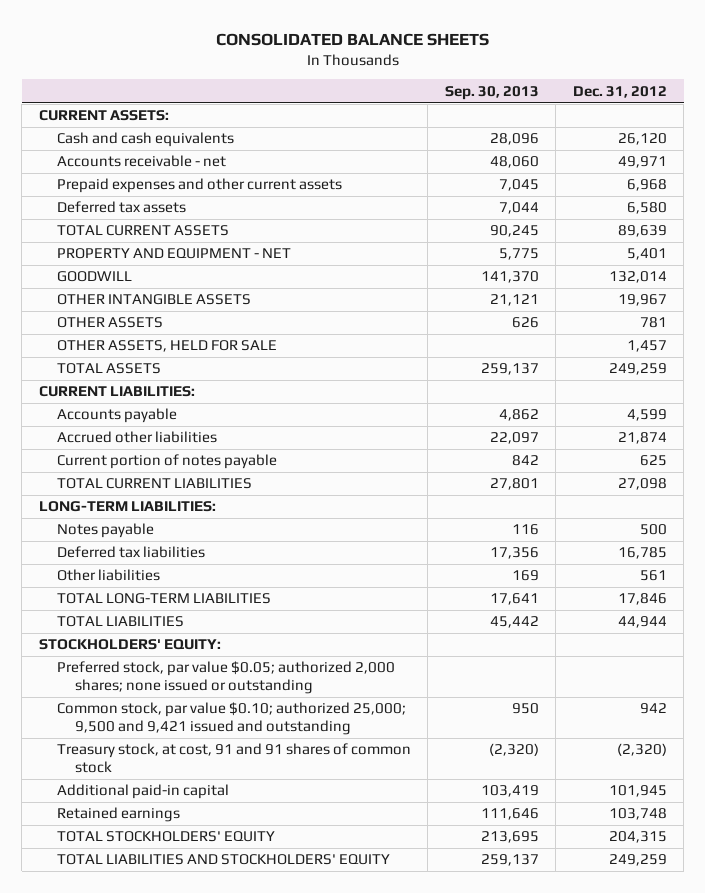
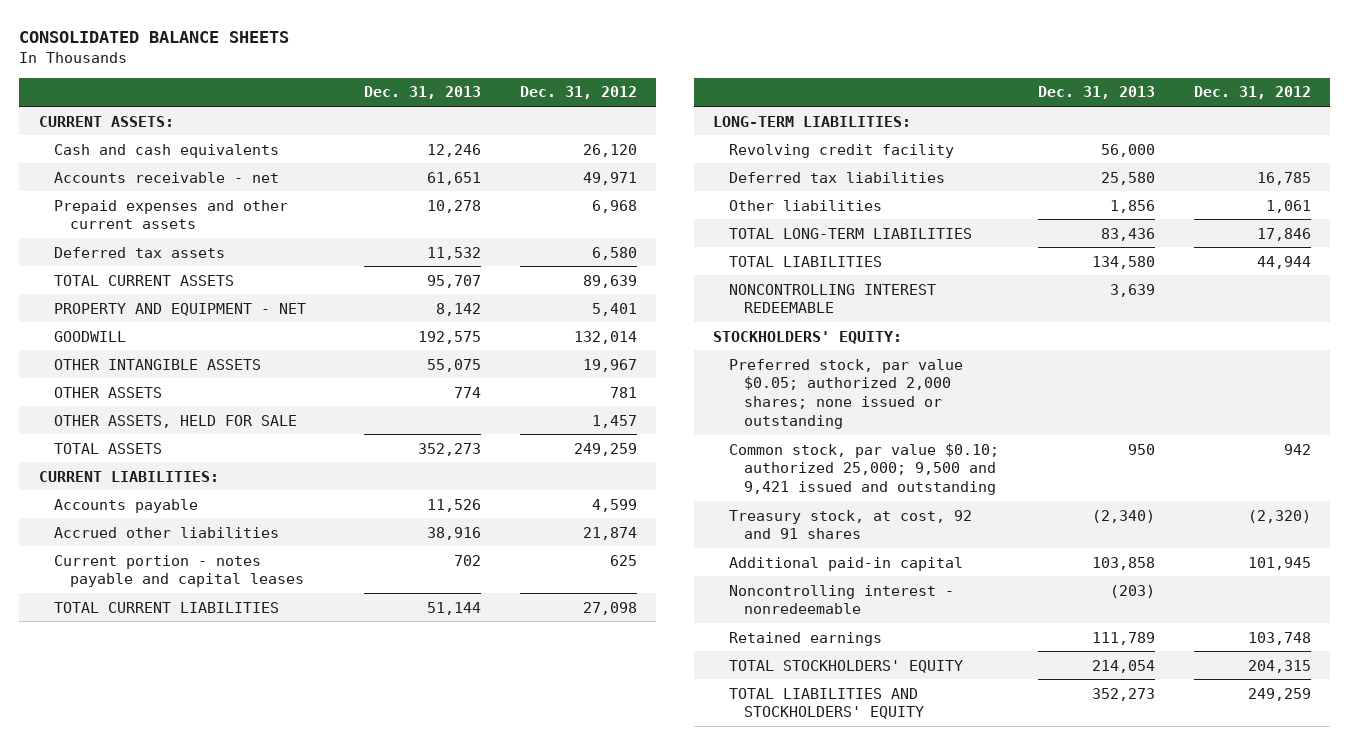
[444,85,539,100] Sep. 30, 2013 -> none
none -> [363,86,481,100] Dec. 31, 2013
[56,454,277,470] Current portion of notes payable -> [54,554,304,588] Current portion - notes payable and capital leases
[56,523,154,539] Notes payable -> none
none -> [728,143,954,158] Revolving credit facility
[639,570,667,582] 561 -> [1265,199,1311,213] 1,061
none -> [728,283,936,314] NONCONTROLLING INTEREST REDEEMABLE
[56,743,411,774] Treasury stock, at cost, 91 and 91 shares of common stock -> [728,509,972,540] Treasury stock, at cost, 92 and 91 shares
none -> [728,584,954,615] Noncontrolling interest - nonredeemable

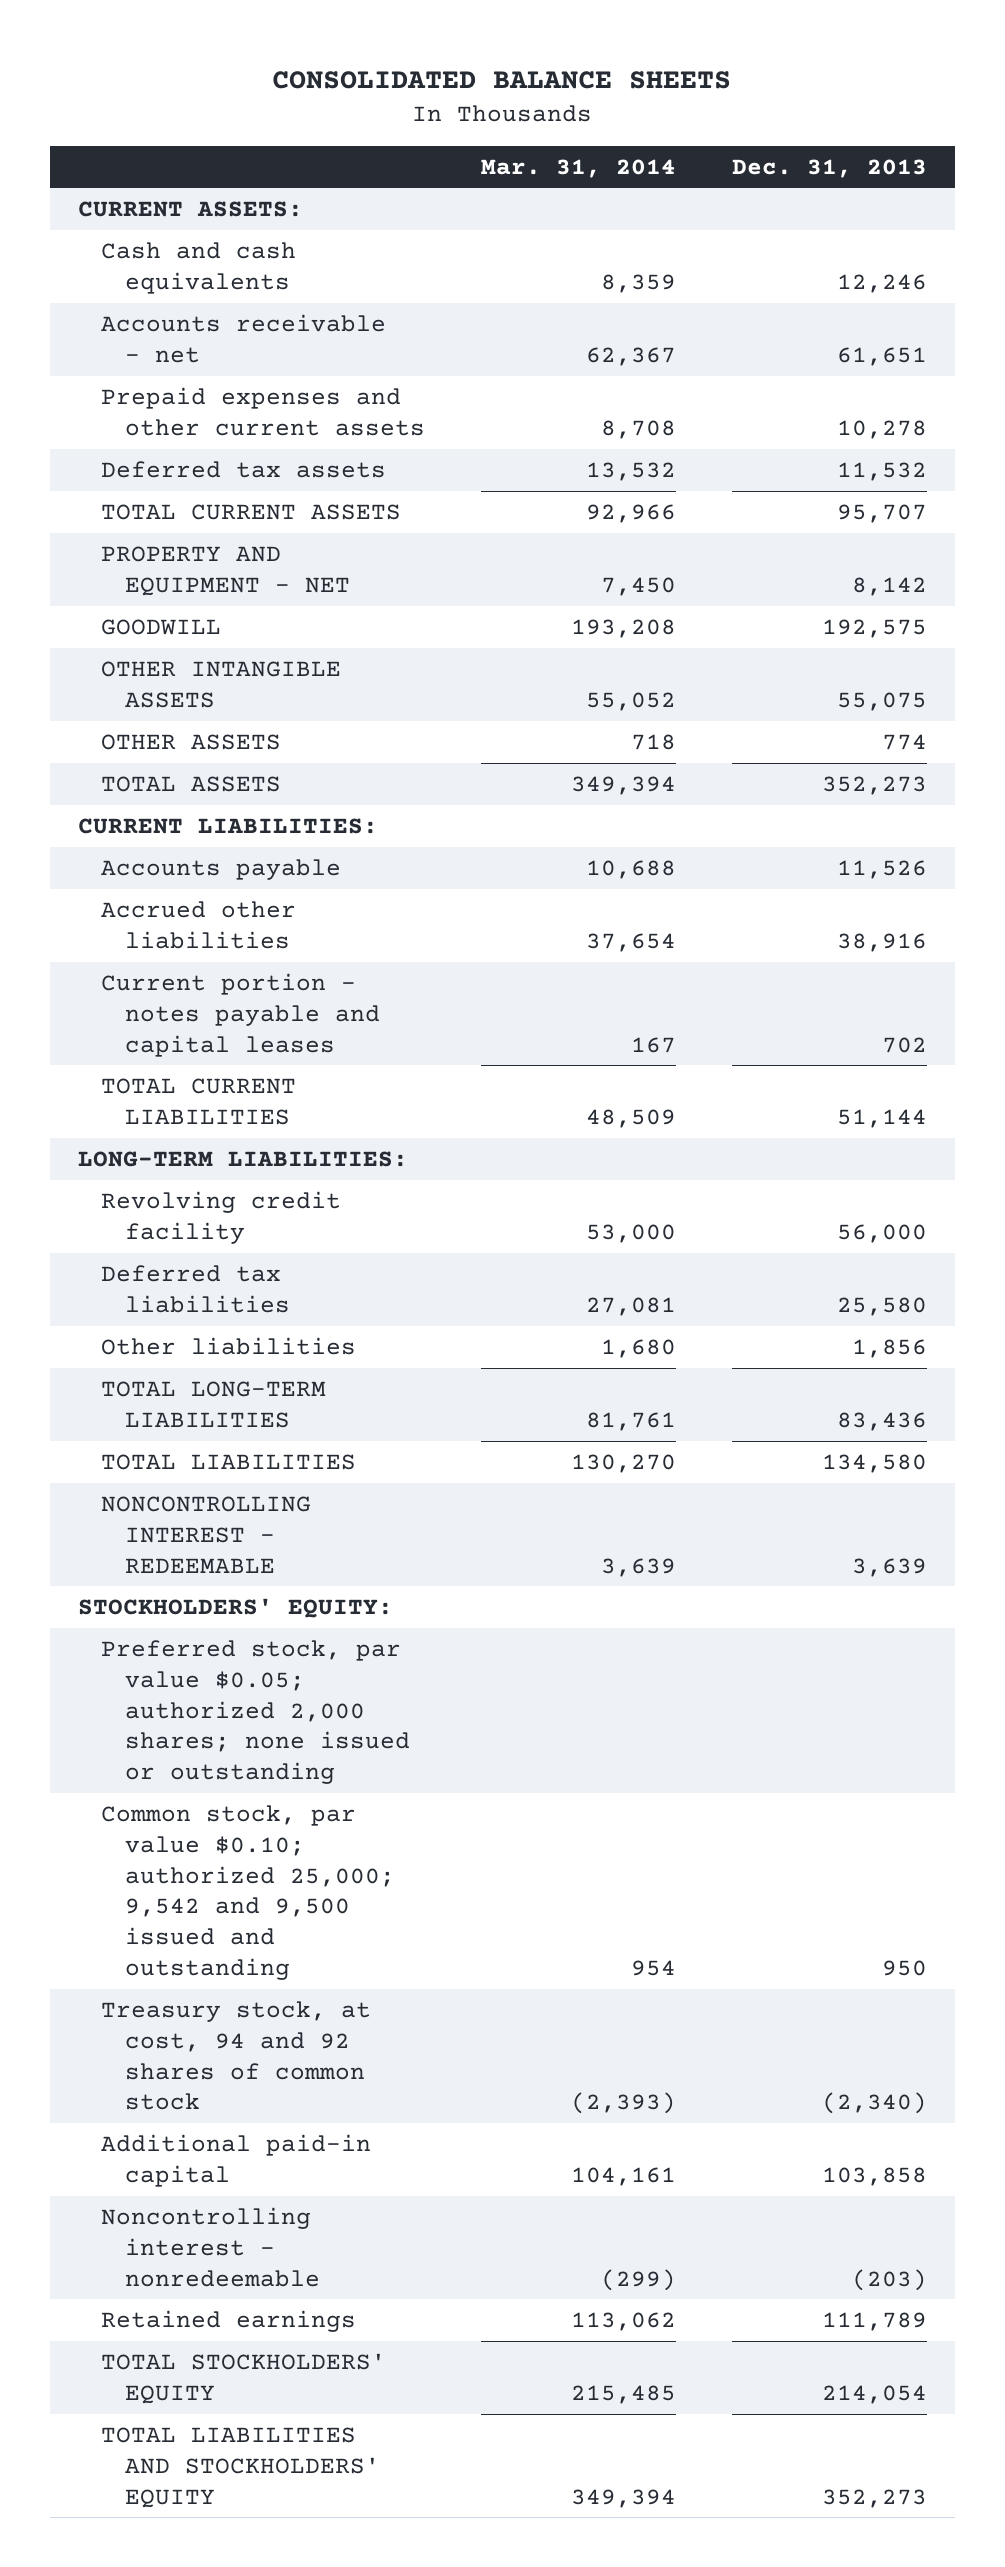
[519,86,637,100] Dec. 31, 2012 -> none
none -> [480,158,676,178] Mar. 31, 2014
[54,414,298,428] OTHER ASSETS, HELD FOR SALE -> none
[728,283,936,314] NONCONTROLLING INTEREST REDEEMABLE -> [101,1496,312,1573] NONCONTROLLING INTEREST - REDEEMABLE
[728,442,999,496] Common stock, par value $0.10; authorized 25,000; 9,500 and 9,421 issued and outstanding -> [101,1805,395,1980] Common stock, par value $0.10; authorized 25,000; 9,542 and 9,500 issued and outstanding
[728,509,972,540] Treasury stock, at cost, 92 and 91 shares -> [101,2001,372,2111] Treasury stock, at cost, 94 and 92 shares of common stock

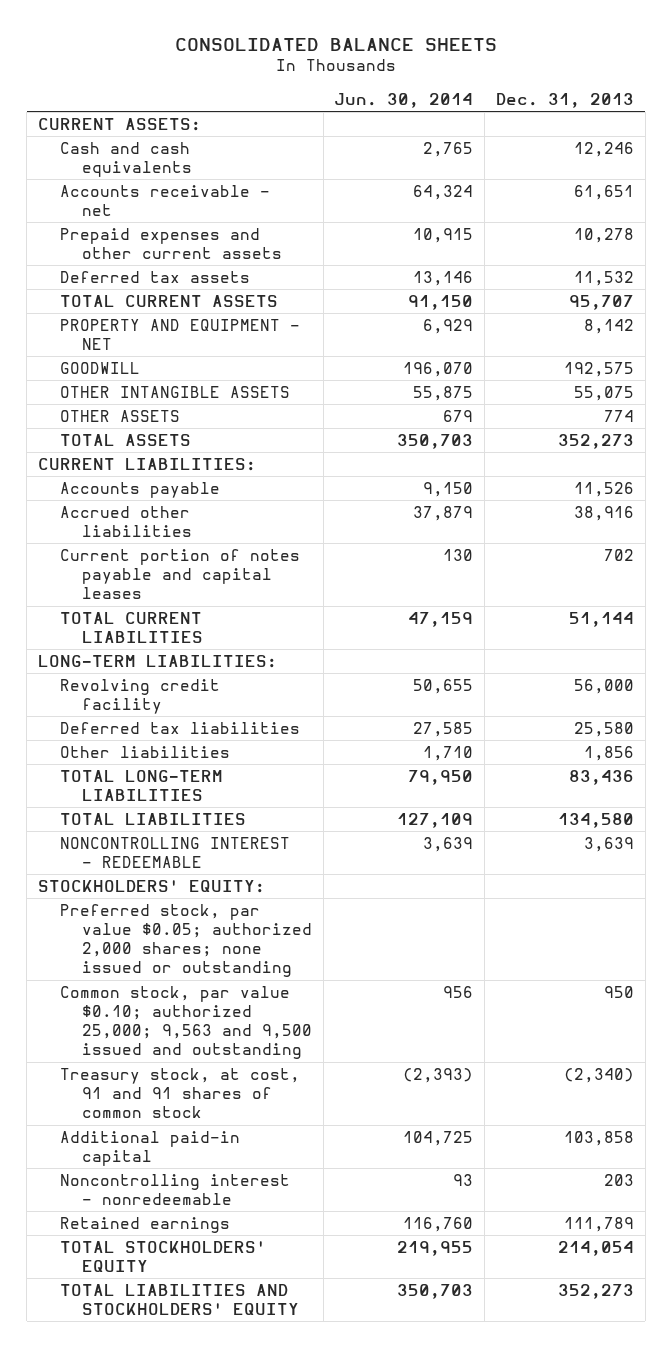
[480,158,676,178] Mar. 31, 2014 -> none
none -> [334,92,474,108] Jun. 30, 2014
[101,973,380,1057] Current portion - notes payable and capital leases -> [59,548,300,600] Current portion of notes payable and capital leases
[101,1805,395,1980] Common stock, par value $0.10; authorized 25,000; 9,542 and 9,500 issued and outstanding -> [59,985,312,1060] Common stock, par value $0.10; authorized 25,000; 9,563 and 9,500 issued and outstanding
[101,2001,372,2111] Treasury stock, at cost, 94 and 92 shares of common stock -> [59,1067,300,1119] Treasury stock, at cost, 91 and 91 shares of common stock
[851,2268,927,2291] (203) -> [604,1173,635,1186] 203

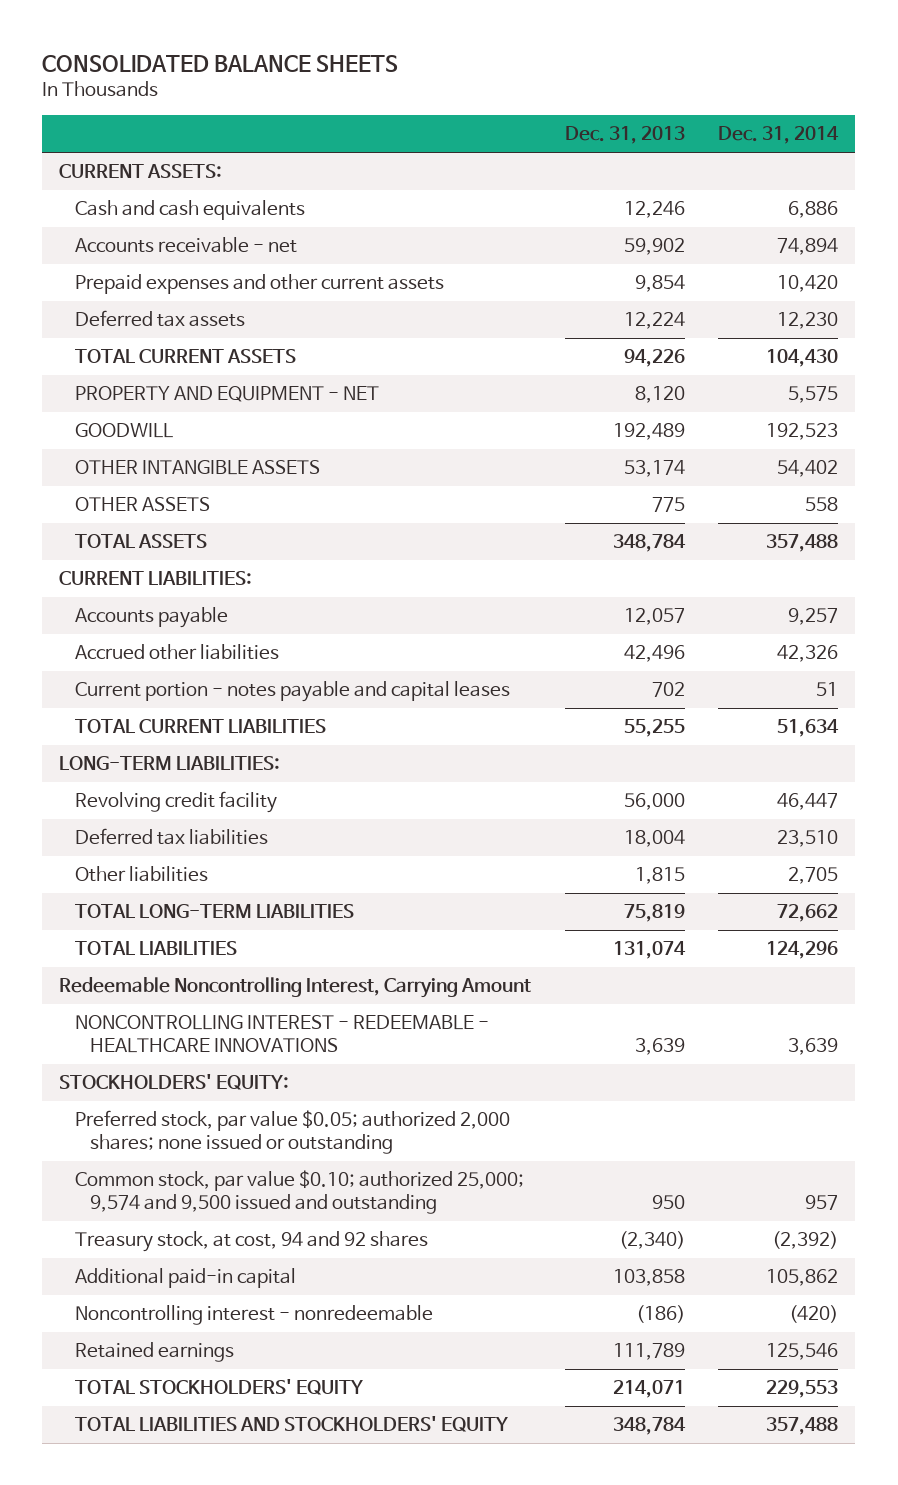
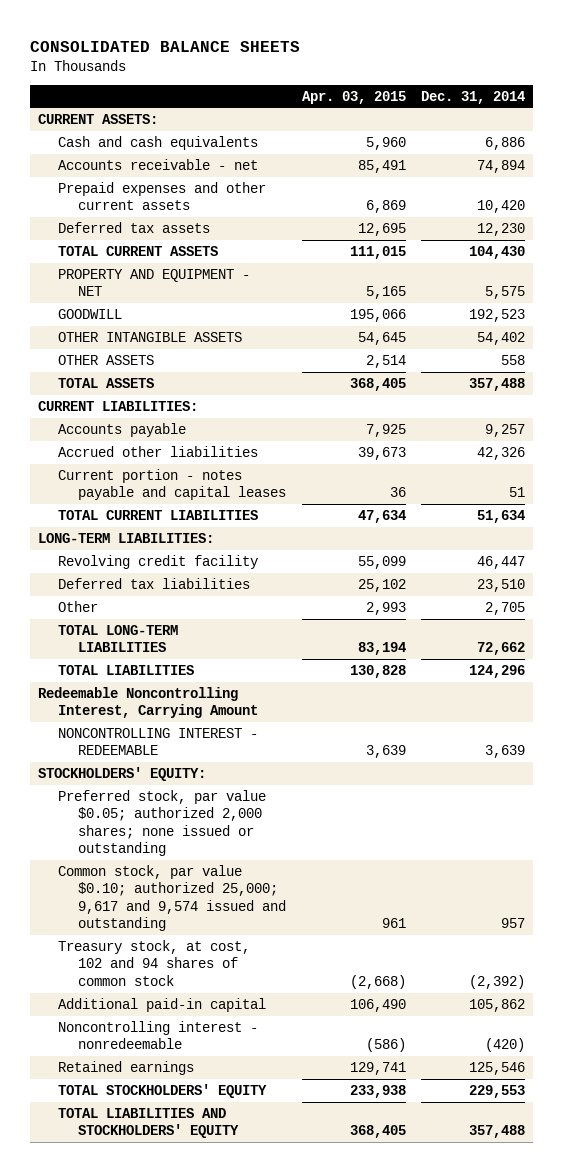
[564,126,685,145] Dec. 31, 2013 -> none
none -> [301,90,406,104] Apr. 03, 2015
[74,866,208,883] Other liabilities -> [57,600,98,612] Other
[74,1015,489,1054] NONCONTROLLING INTEREST - REDEEMABLE - HEALTHCARE INNOVATIONS -> [57,727,258,756] NONCONTROLLING INTEREST - REDEEMABLE
[74,1170,524,1215] Common stock, par value $0.10; authorized 25,000; 9,574 and 9,500 issued and outstanding -> [57,864,287,932] Common stock, par value $0.10; authorized 25,000; 9,617 and 9,574 issued and outstanding
[74,1231,428,1253] Treasury stock, at cost, 94 and 92 shares -> [57,939,250,986] Treasury stock, at cost, 102 and 94 shares of common stock

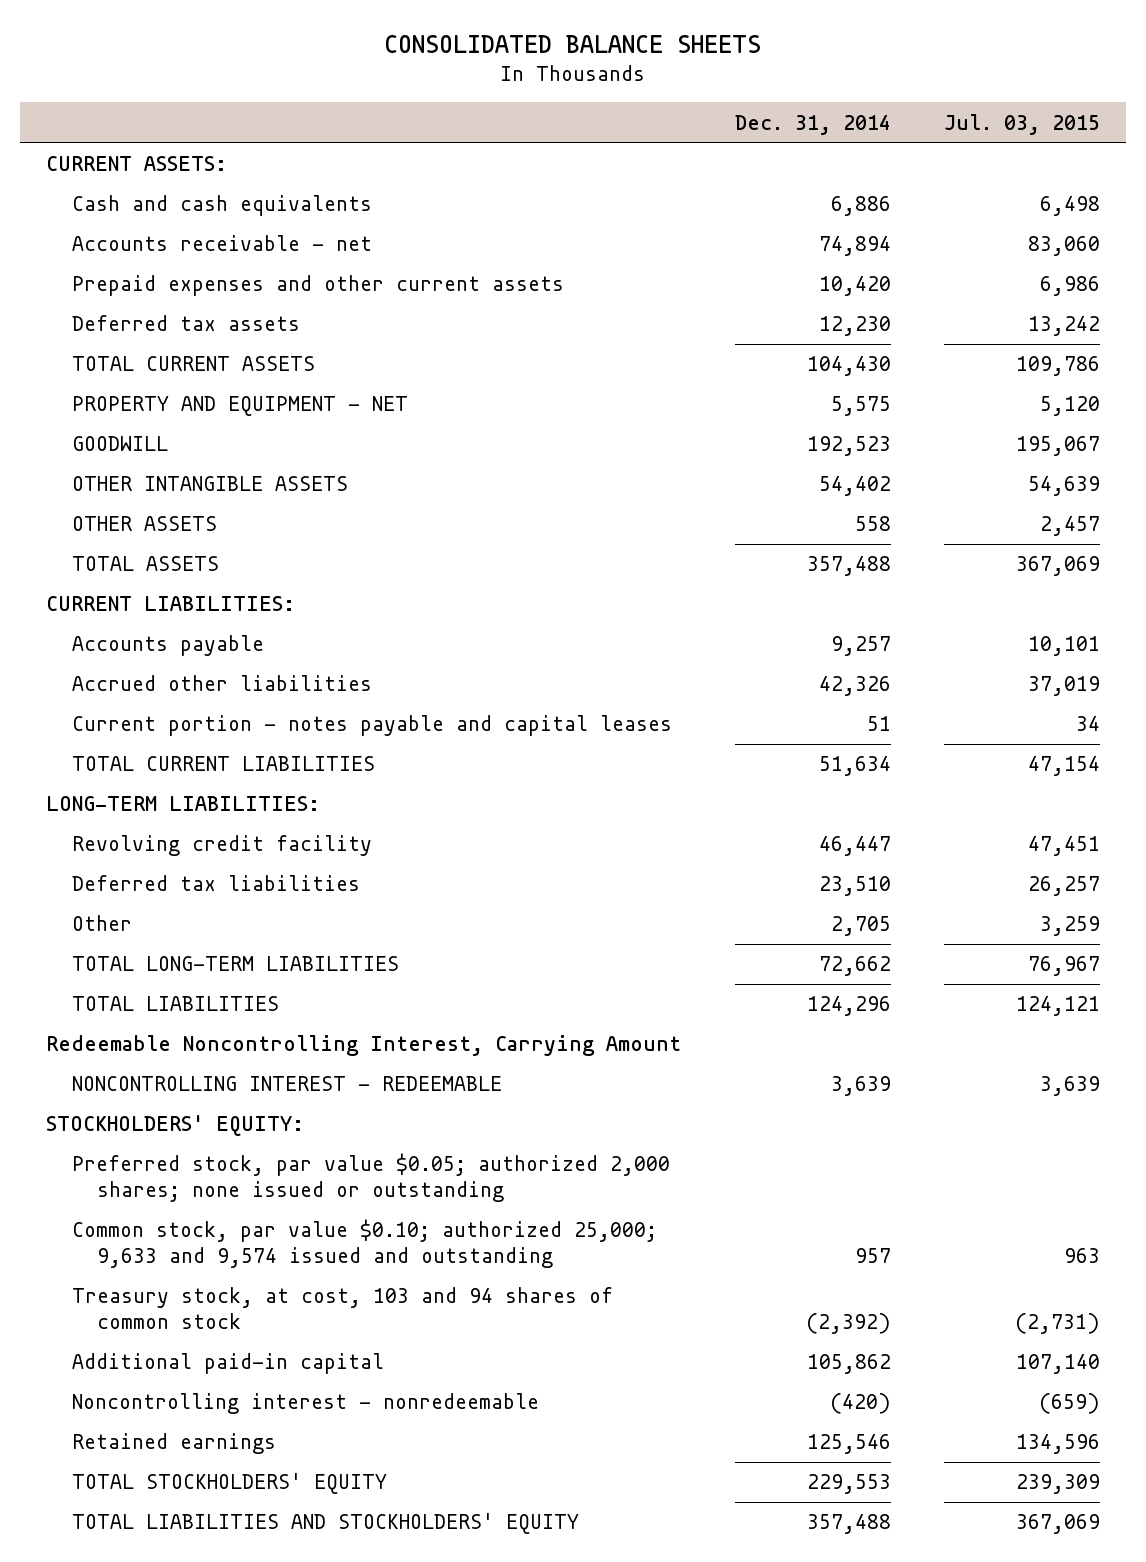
[301,90,406,104] Apr. 03, 2015 -> none
none -> [943,113,1100,135] Jul. 03, 2015
[57,864,287,932] Common stock, par value $0.10; authorized 25,000; 9,617 and 9,574 issued and outstanding -> [71,1219,657,1268] Common stock, par value $0.10; authorized 25,000; 9,633 and 9,574 issued and outstanding
[57,939,250,986] Treasury stock, at cost, 102 and 94 shares of common stock -> [71,1287,613,1329] Treasury stock, at cost, 103 and 94 shares of common stock

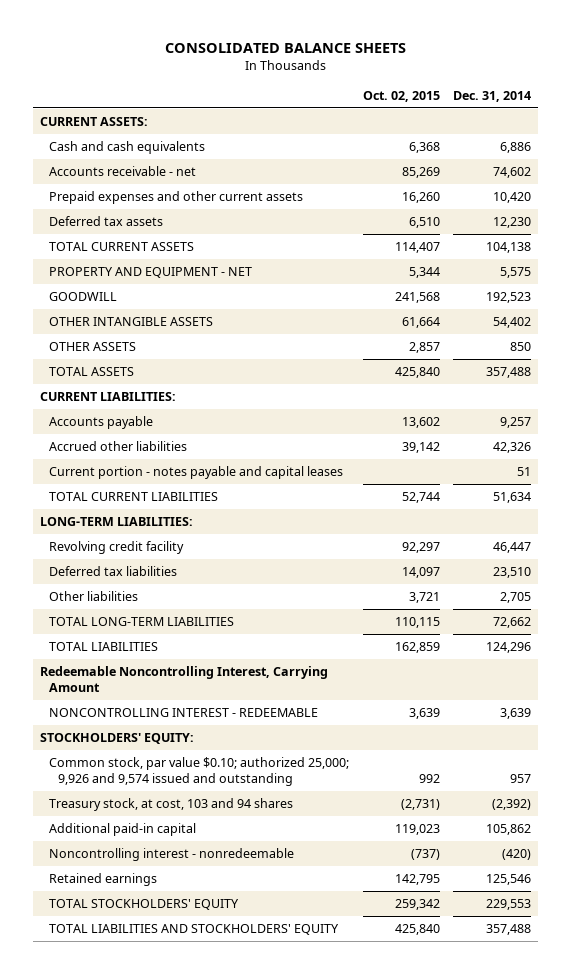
[943,113,1100,135] Jul. 03, 2015 -> none
none -> [362,90,440,102] Oct. 02, 2015
[818,236,891,257] 74,894 -> [493,167,532,179] 74,602
[806,356,891,377] 104,430 -> [486,242,532,254] 104,138
[854,516,891,532] 558 -> [510,342,532,352] 850
[71,915,132,932] Other -> [48,591,138,602] Other liabilities
[71,1153,670,1202] Preferred stock, par value $0.05; authorized 2,000 shares; none issued or outstanding -> none
[71,1219,657,1268] Common stock, par value $0.10; authorized 25,000; 9,633 and 9,574 issued and outstanding -> [48,757,349,787] Common stock, par value $0.10; authorized 25,000; 9,926 and 9,574 issued and outstanding
[71,1287,613,1329] Treasury stock, at cost, 103 and 94 shares of common stock -> [48,798,293,812] Treasury stock, at cost, 103 and 94 shares

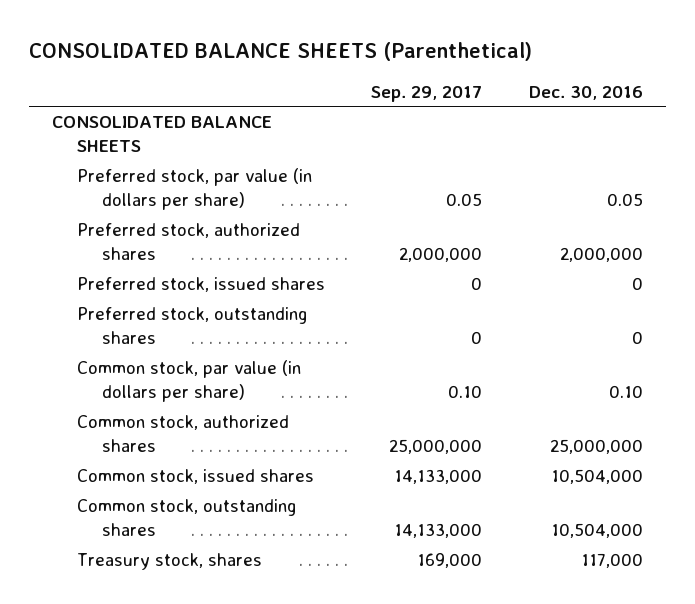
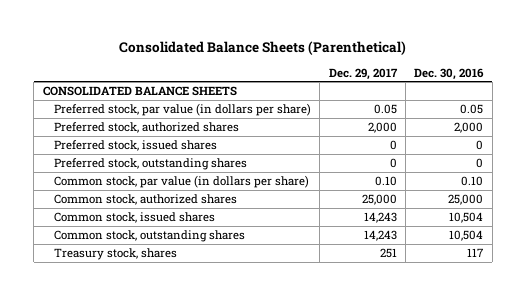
[28,41,532,61] CONSOLIDATED BALANCE SHEETS (Parenthetical) -> [118,40,406,55] Consolidated Balance Sheets (Parenthetical)
[371,85,483,102] Sep. 29, 2017 -> none
none -> [328,67,398,80] Dec. 29, 2017
[559,247,643,263] 2,000,000 -> [454,122,484,134] 2,000
[549,439,643,455] 25,000,000 -> [448,194,484,206] 25,000
[550,469,643,485] 10,504,000 -> [449,212,484,224] 10,504
[550,523,643,539] 10,504,000 -> [449,230,484,242] 10,504
[580,553,643,569] 117,000 -> [467,248,484,258] 117

